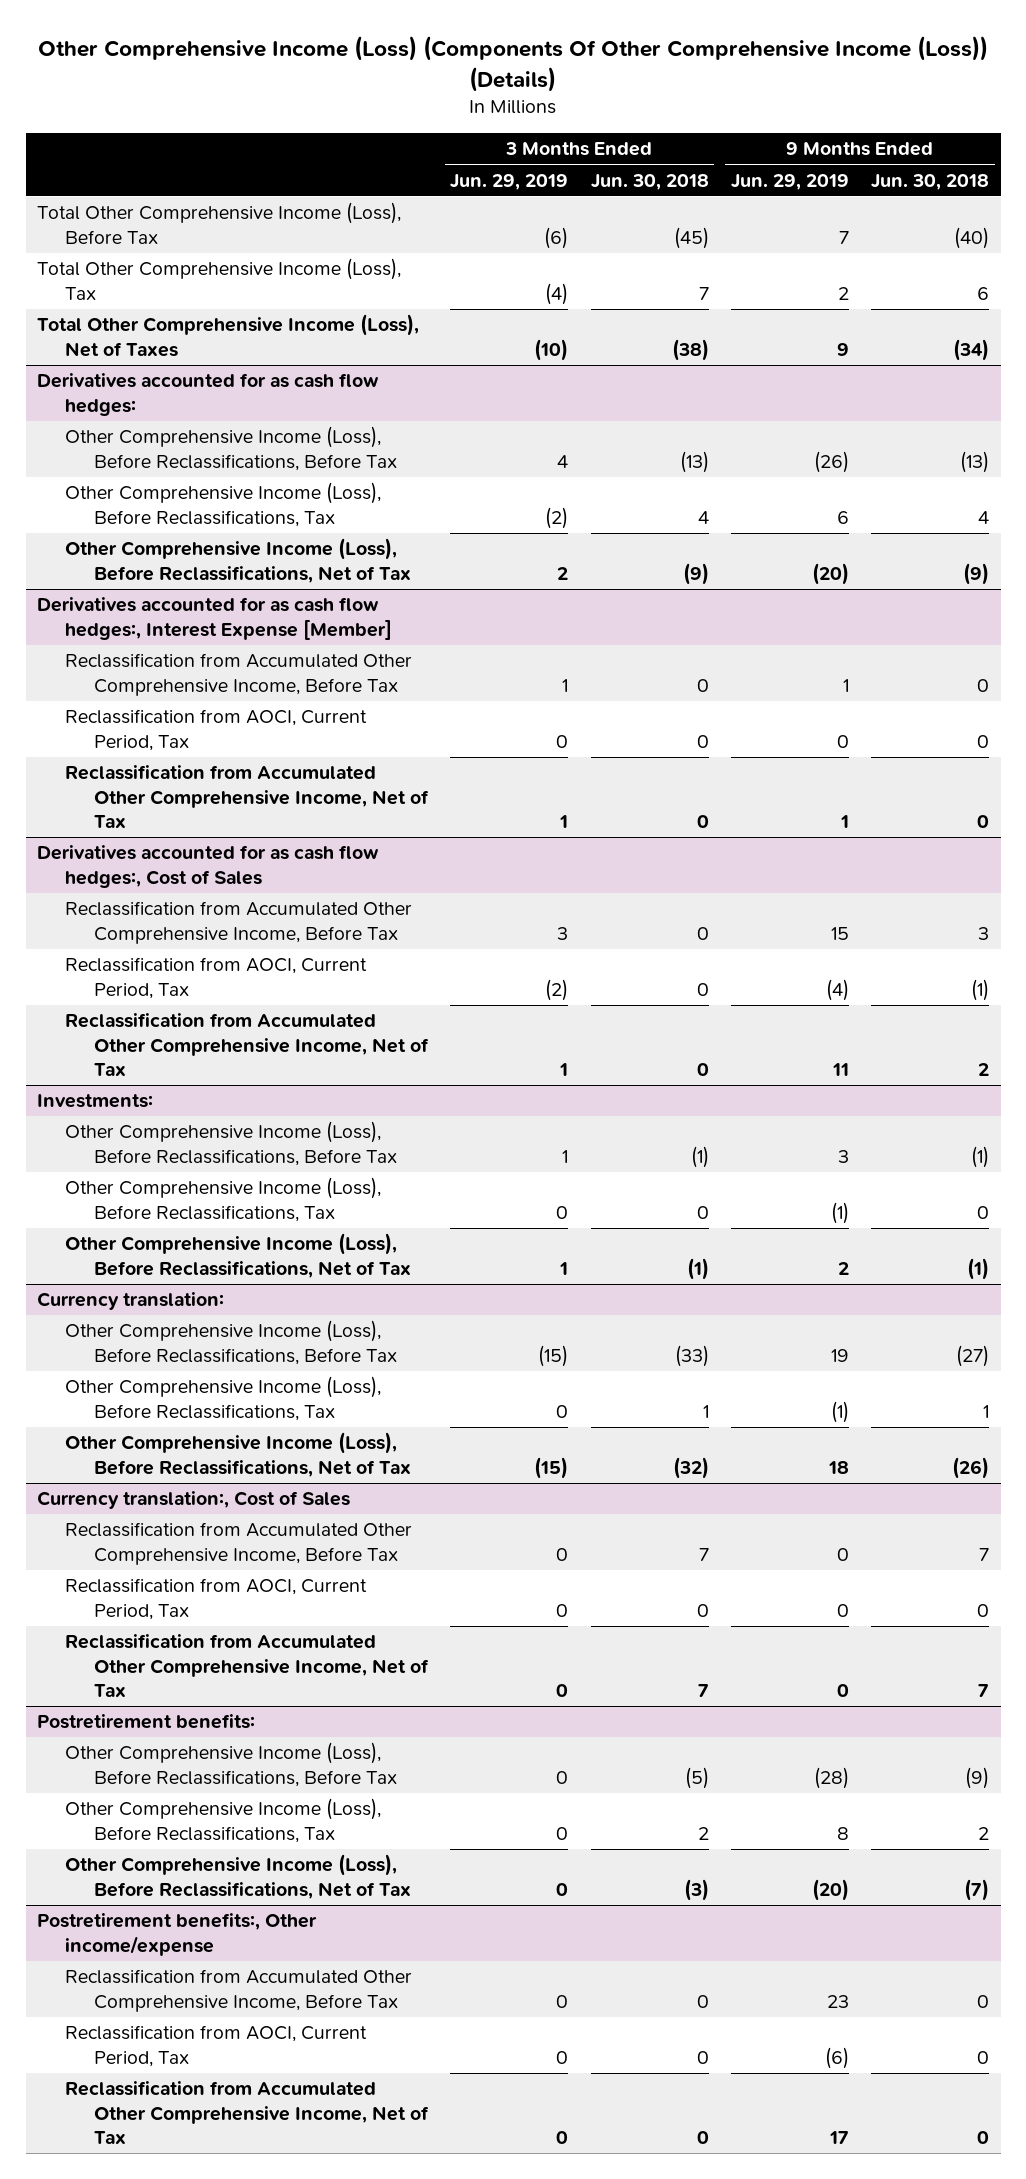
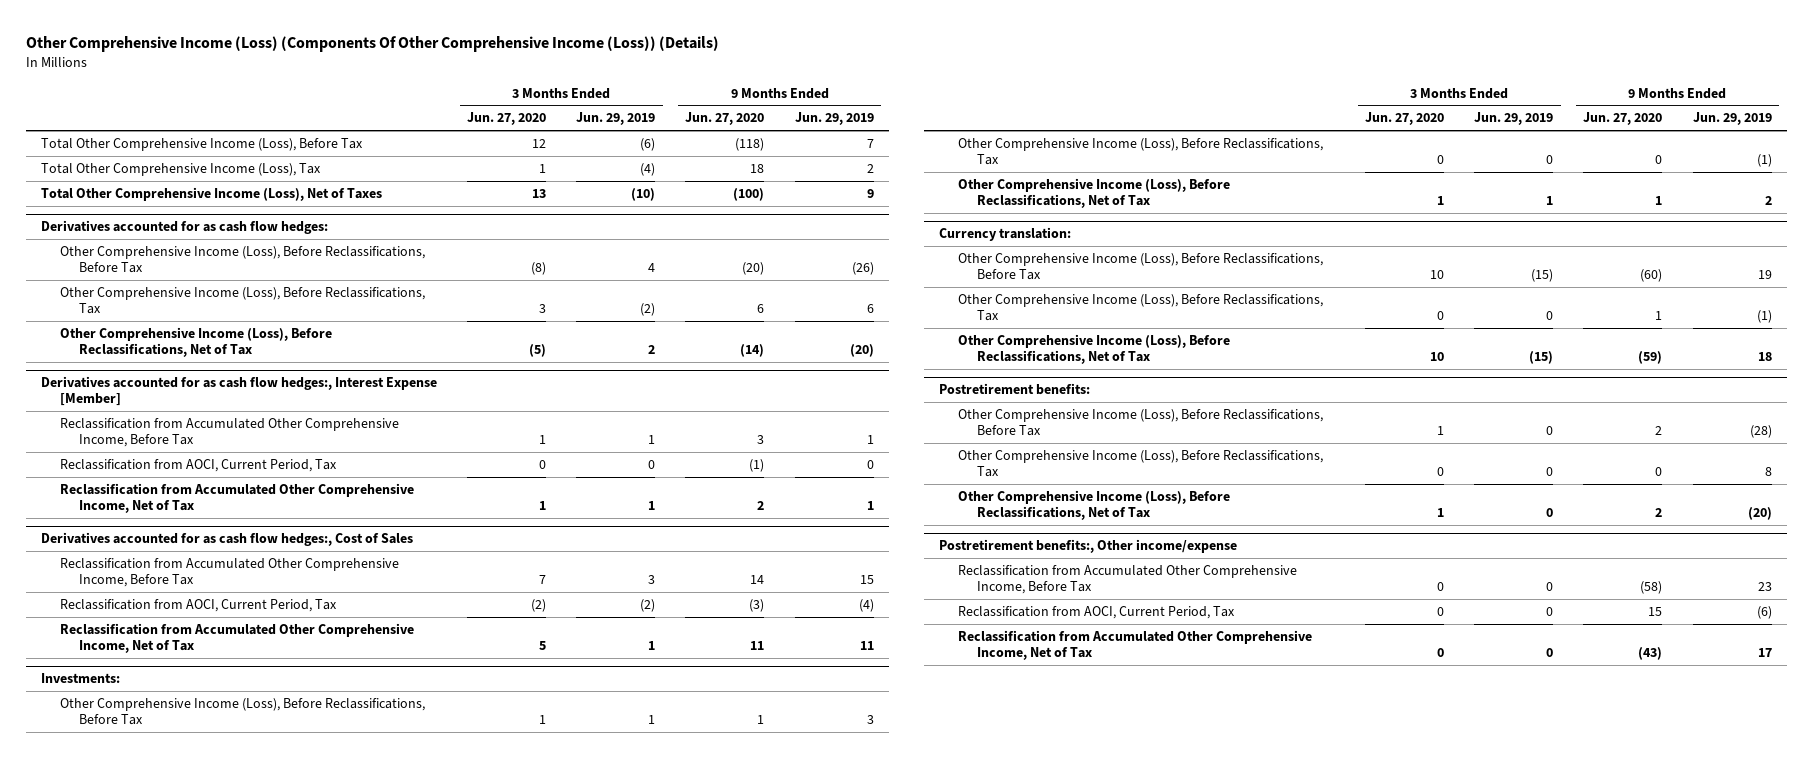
[590,173,709,190] Jun. 30, 2018 -> none
[871,173,990,190] Jun. 30, 2018 -> none
none -> [467,112,547,126] Jun. 27, 2020
none -> [685,112,765,126] Jun. 27, 2020
[37,1491,351,1510] Currency translation:, Cost of Sales -> none
[65,1522,413,1565] Reclassification from Accumulated Other Comprehensive Income, Before Tax -> none
[65,1578,368,1620] Reclassification from AOCI, Current Period, Tax -> none
[65,1634,429,1698] Reclassification from Accumulated Other Comprehensive Income, Net of Tax -> none

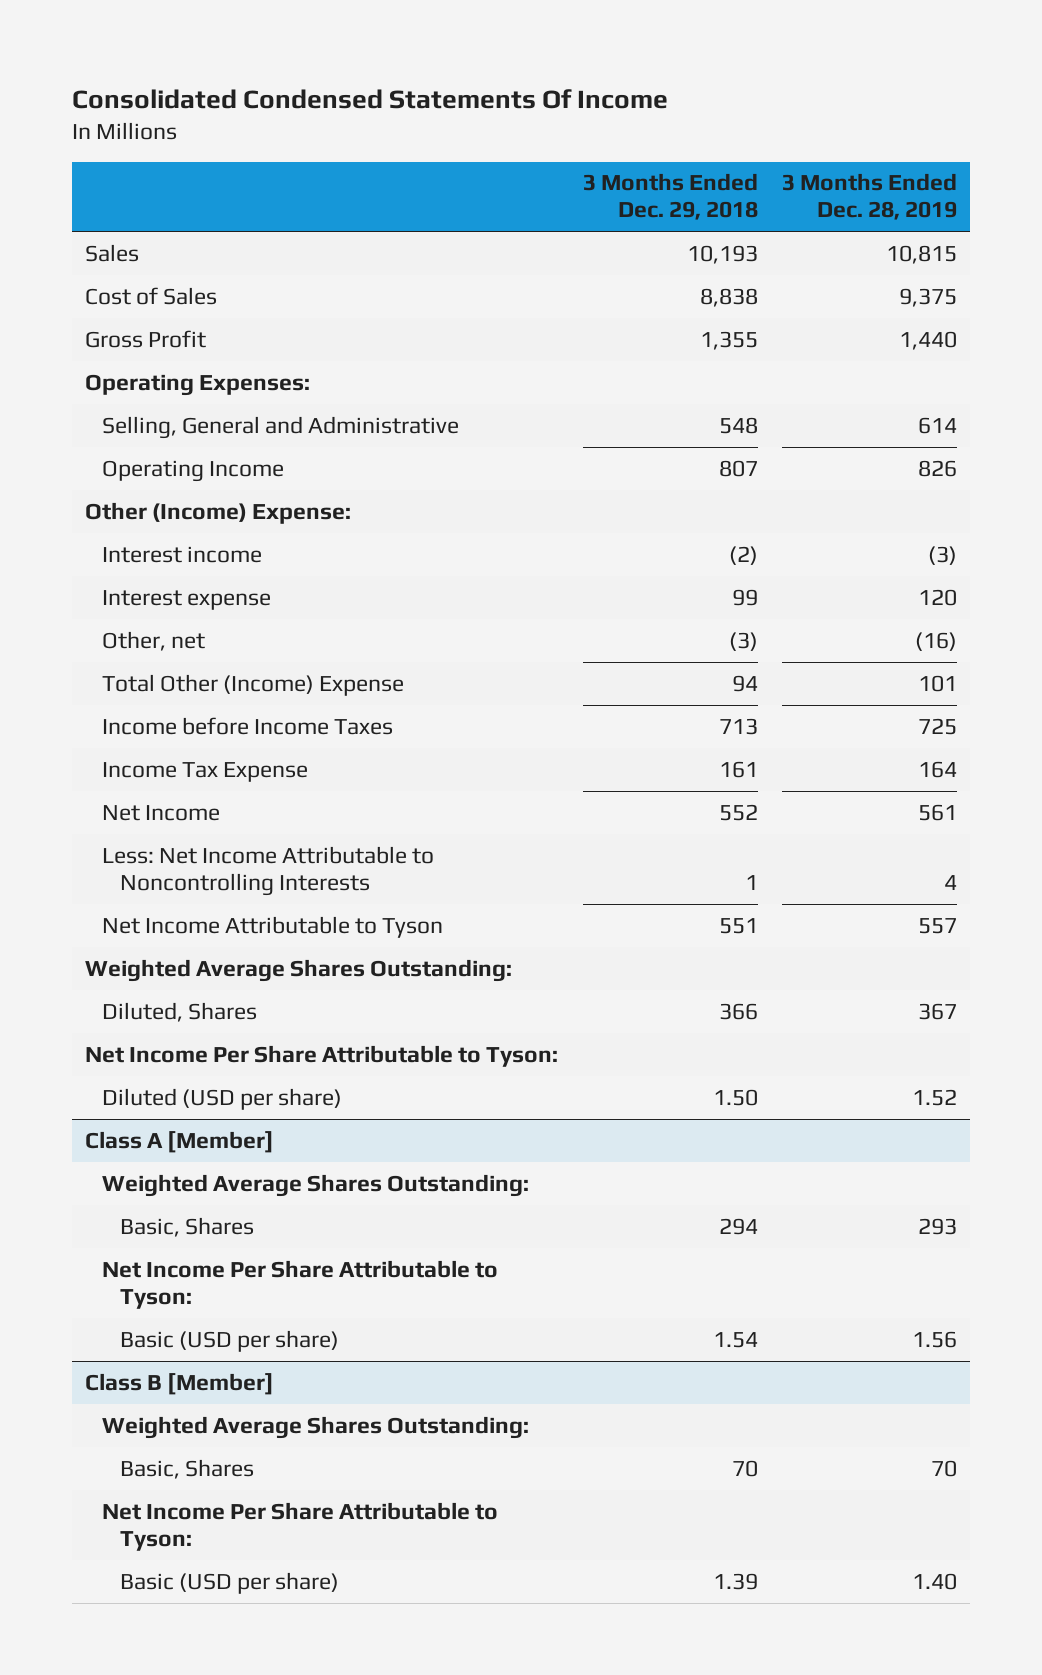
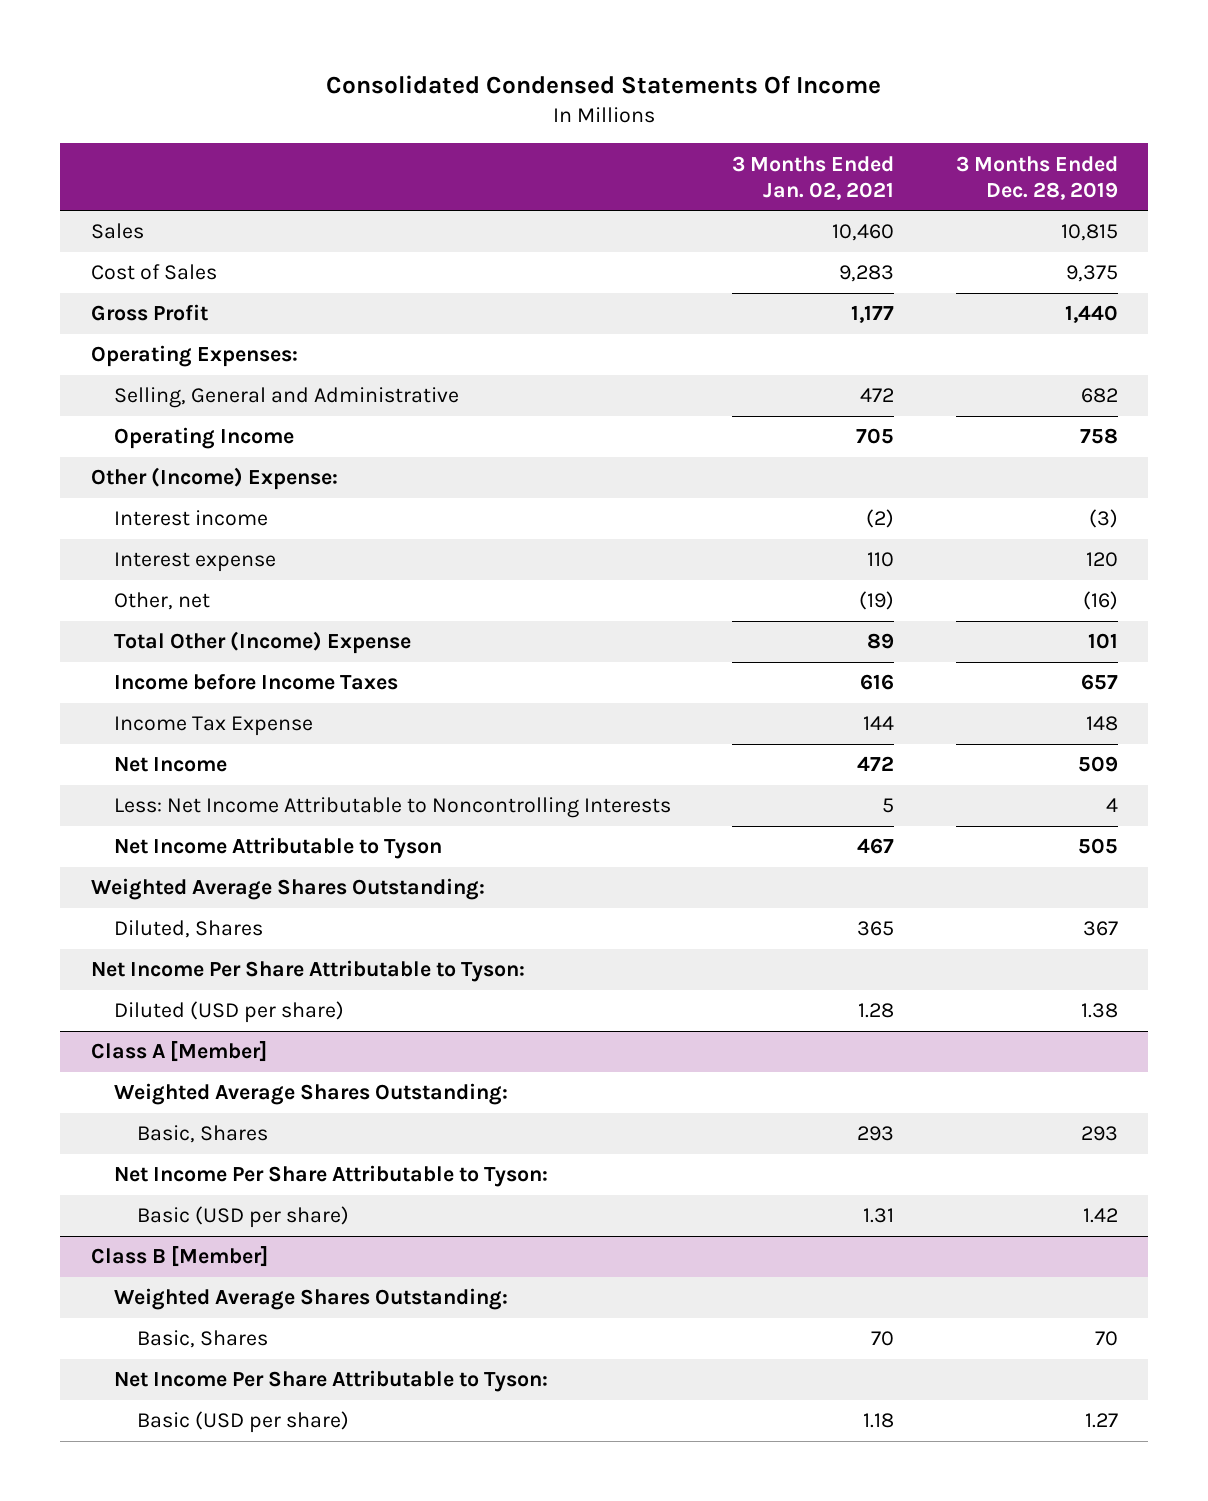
[582,173,758,221] 3 Months Ended Dec. 29, 2018 -> none
none -> [732,155,895,200] 3 Months Ended Jan. 02, 2021
[918,416,958,434] 614 -> [1080,388,1118,404] 682
[918,459,958,477] 826 -> [1079,428,1118,445] 758
[918,717,958,735] 725 -> [1080,674,1118,691] 657
[918,760,958,778] 164 -> [1085,716,1118,732] 148
[918,803,958,821] 561 -> [1077,756,1118,773] 509
[918,917,958,934] 557 -> [1077,838,1118,855] 505
[912,1088,958,1106] 1.52 -> [1080,1003,1118,1019] 1.38
[912,1330,958,1348] 1.56 -> [1082,1208,1118,1224] 1.42
[912,1572,958,1590] 1.40 -> [1084,1413,1118,1429] 1.27

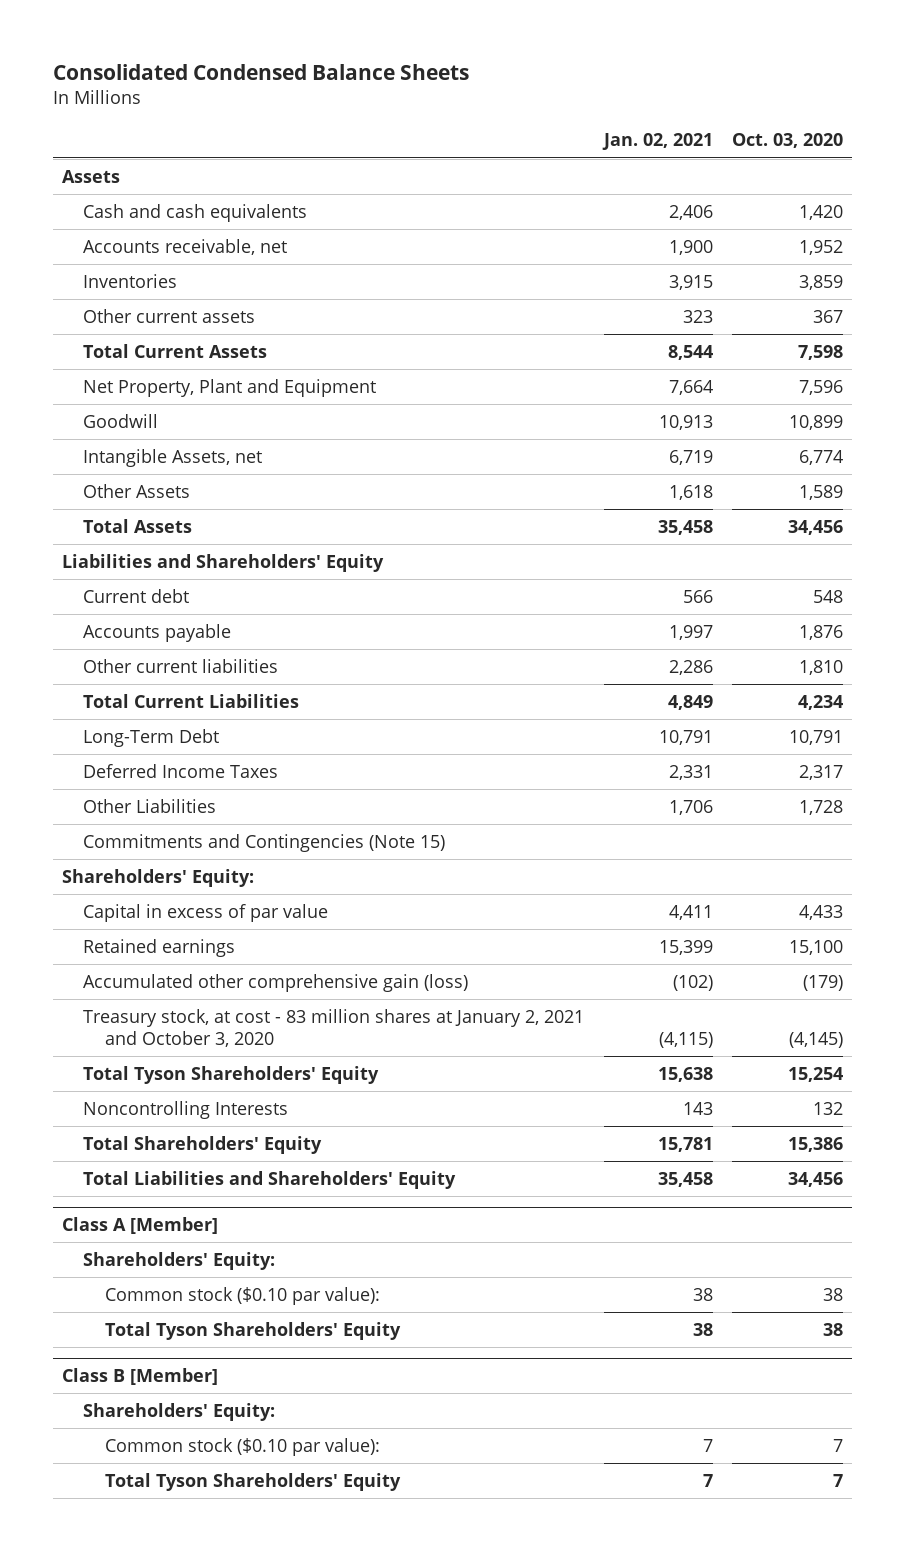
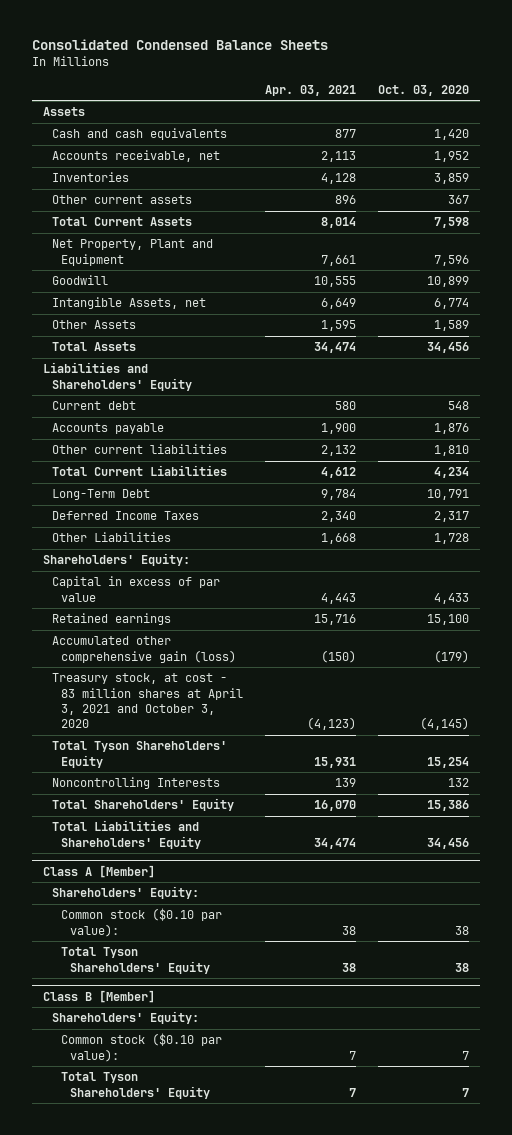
[601,133,713,151] Jan. 02, 2021 -> none
none -> [264,84,356,96] Apr. 03, 2021
[83,834,446,853] Commitments and Contingencies (Note 15) -> none
[83,1009,585,1048] Treasury stock, at cost - 83 million shares at January 2, 2021 and October 3, 2020 -> [51,673,243,729] Treasury stock, at cost - 83 million shares at April 3, 2021 and October 3, 2020

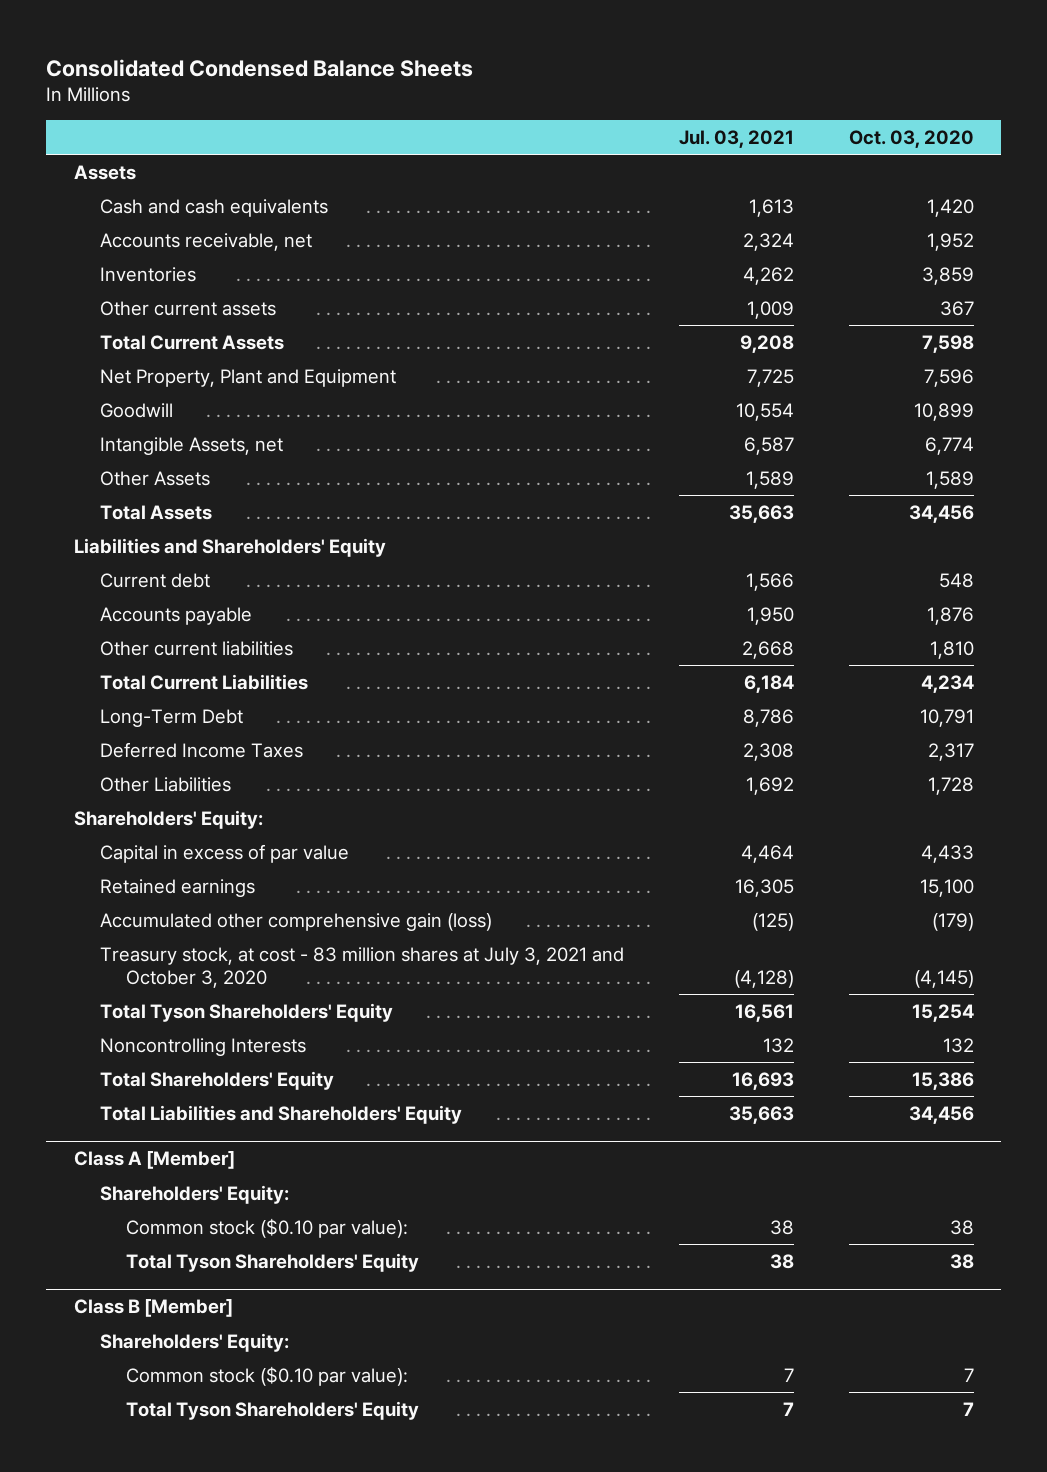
[264,84,356,96] Apr. 03, 2021 -> none
none -> [678,130,794,149] Jul. 03, 2021
[51,673,243,729] Treasury stock, at cost - 83 million shares at April 3, 2021 and October 3, 2020 -> [100,946,625,988] Treasury stock, at cost - 83 million shares at July 3, 2021 and October 3, 2020

